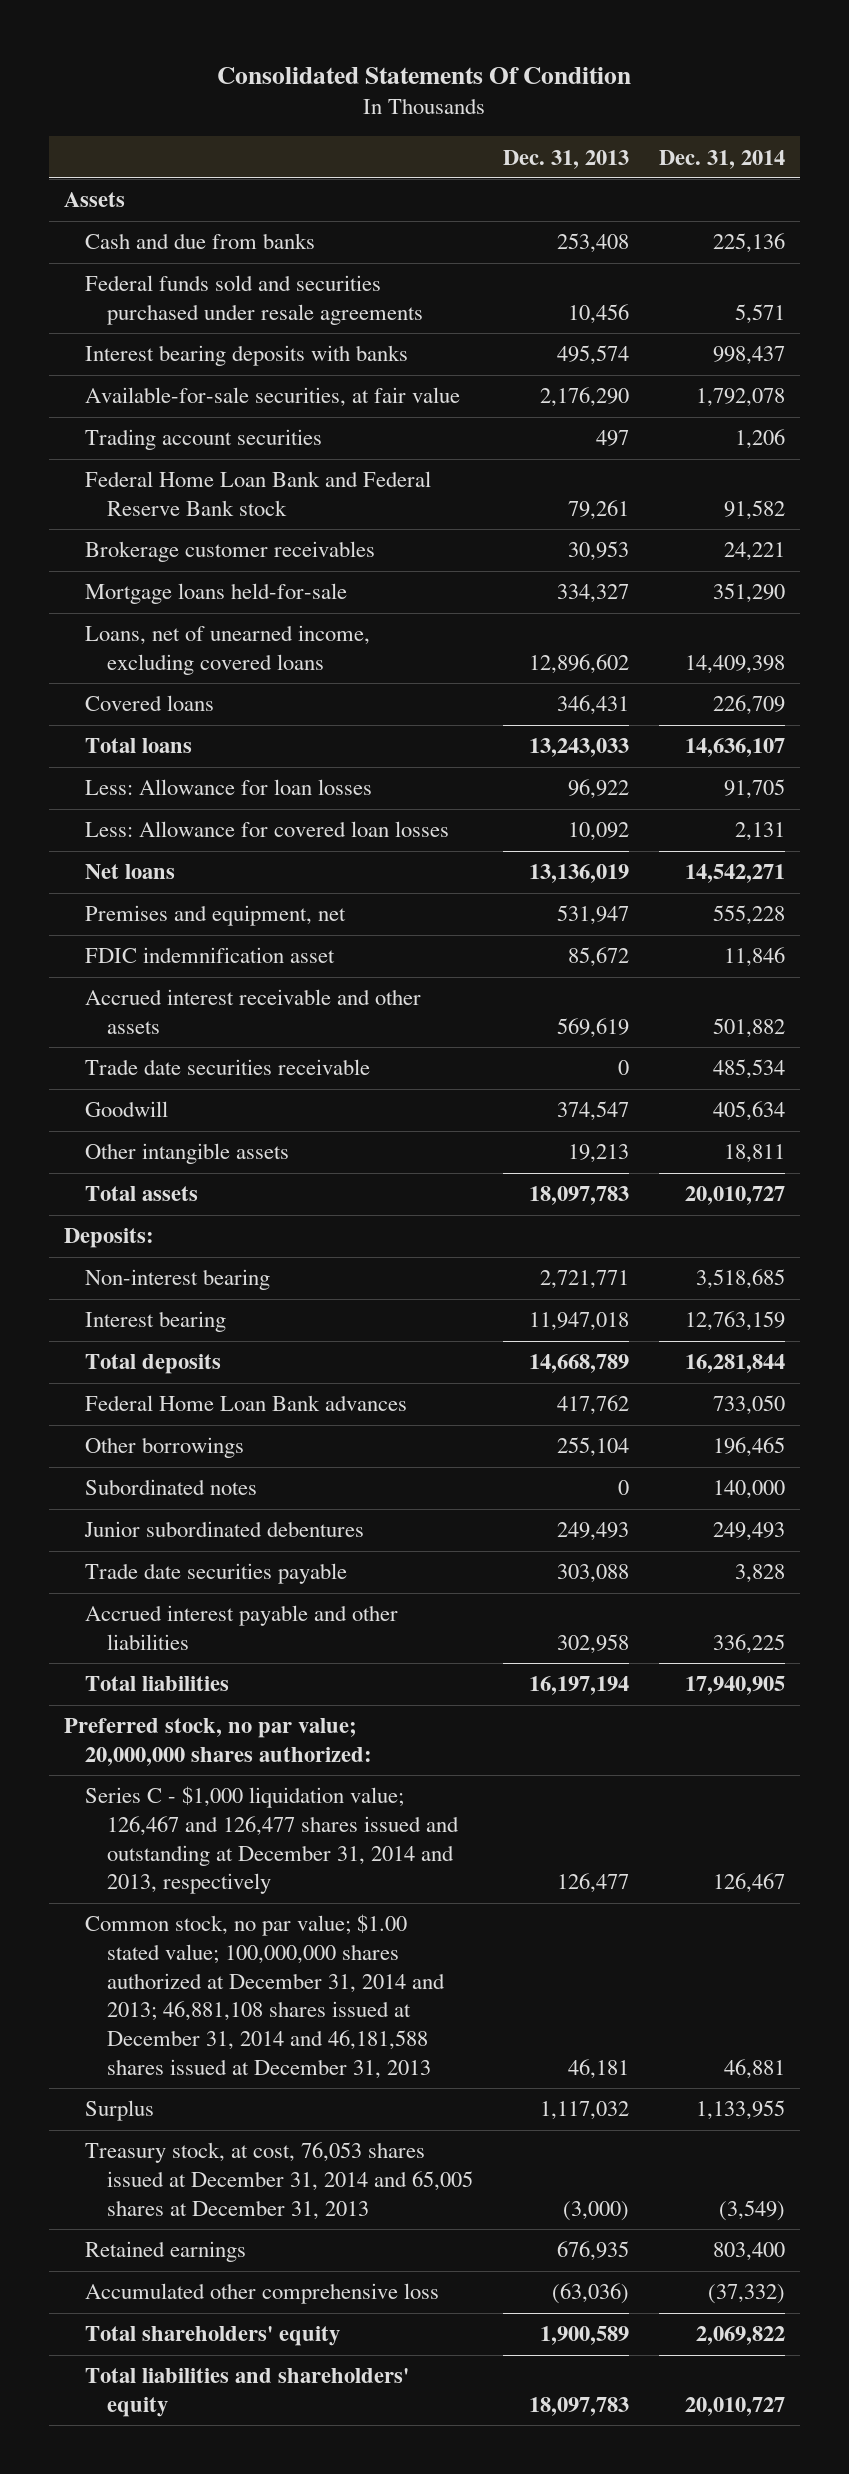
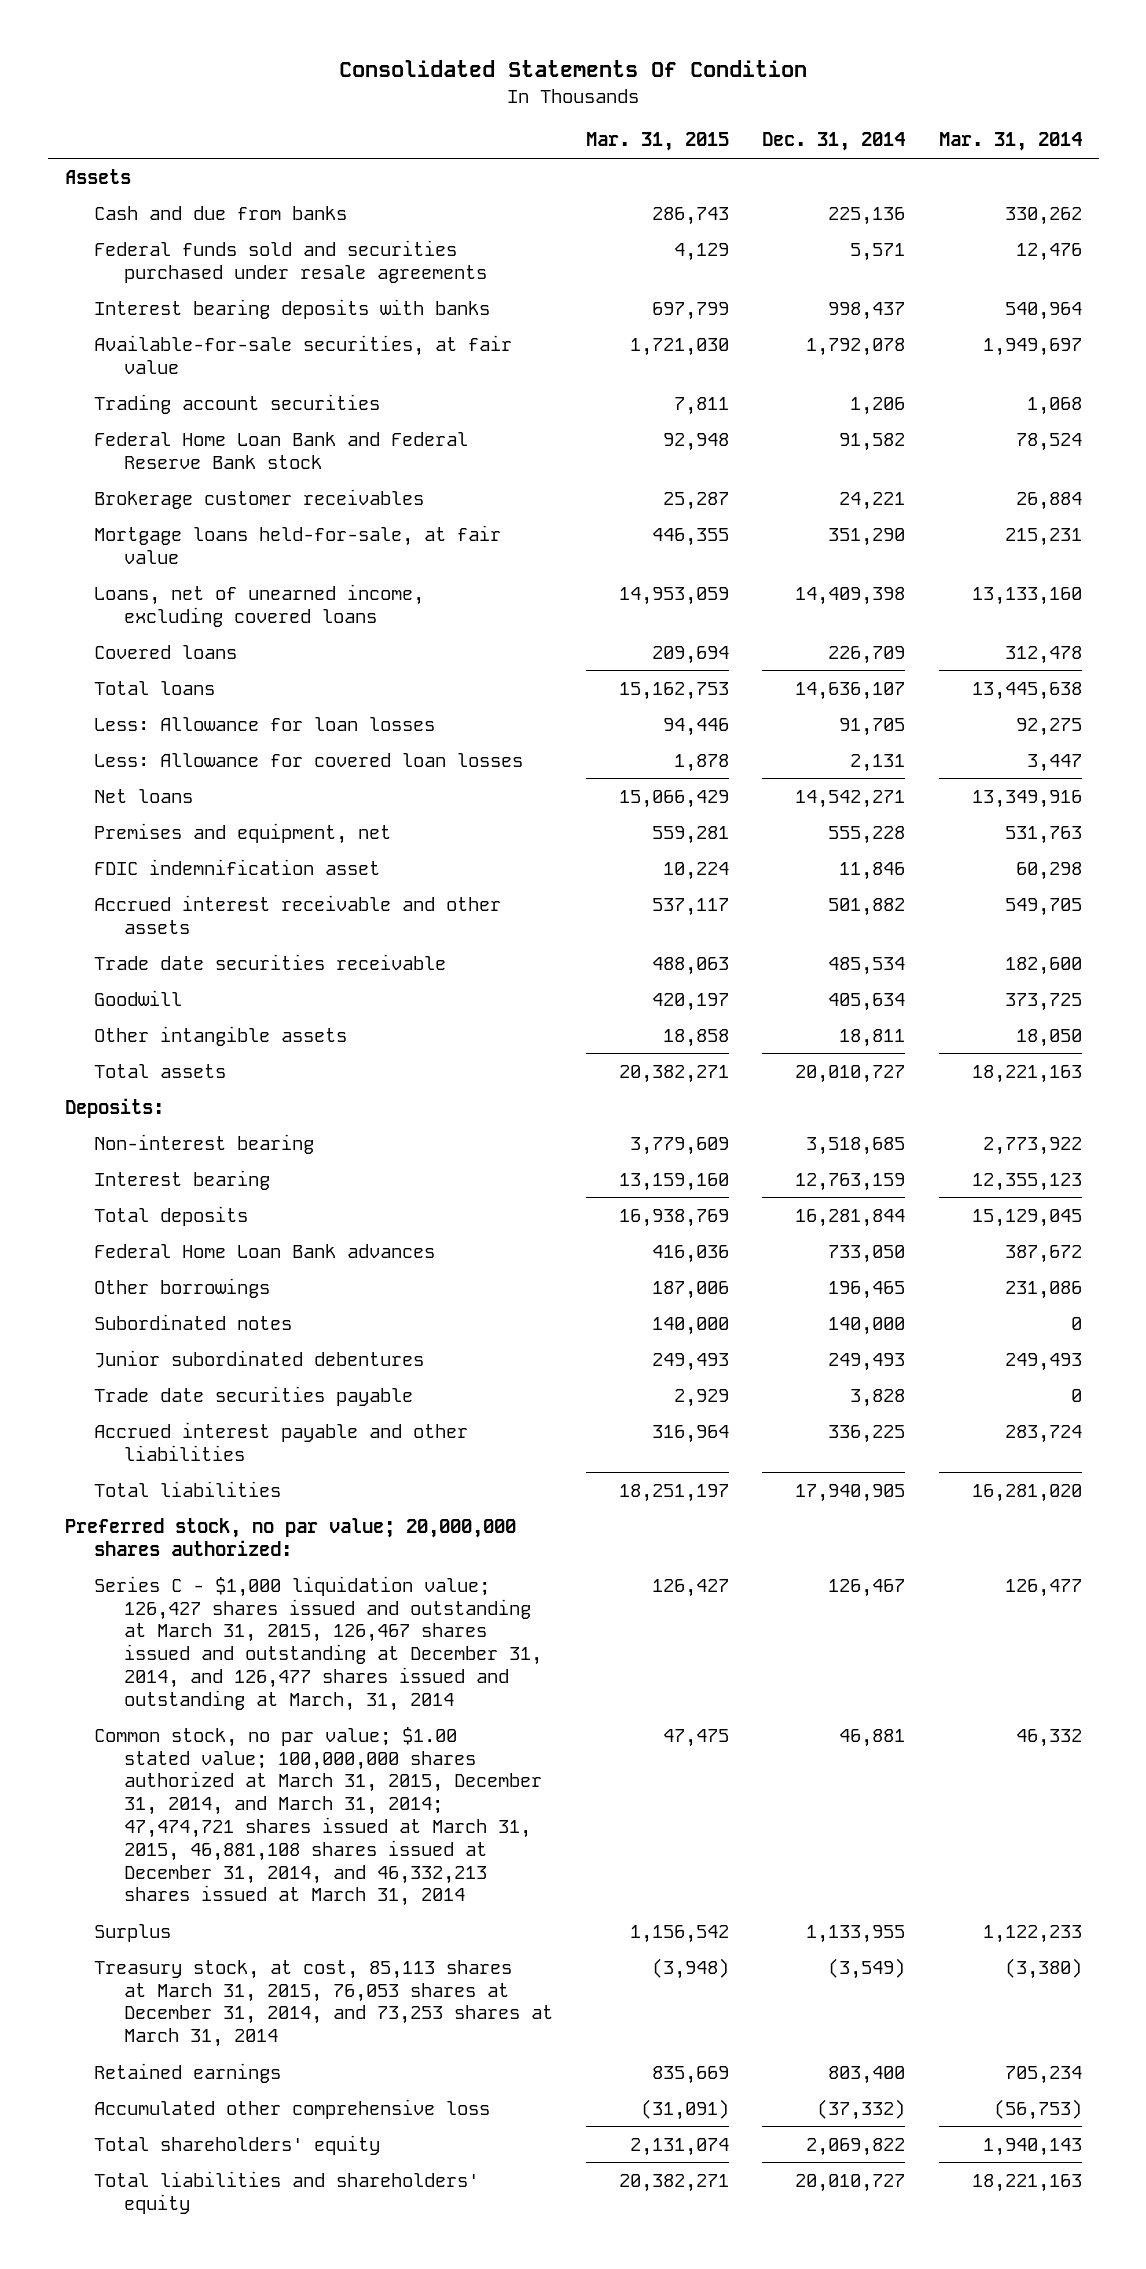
[502,149,629,169] Dec. 31, 2013 -> none
none -> [585,132,729,152] Mar. 31, 2015
none -> [938,132,1082,152] Mar. 31, 2014
[85,583,348,605] Mortgage loans held-for-sale -> [94,524,502,564] Mortgage loans held-for-sale, at fair value
[85,1786,459,1895] Series C - $1,000 liquidation value; 126,467 and 126,477 shares issued and outstanding at December 31, 2014 and 2013, respectively -> [94,1575,542,1711] Series C - $1,000 liquidation value; 126,427 shares issued and outstanding at March 31, 2015, 126,467 shares issued and outstanding at December 31, 2014, and 126,477 shares issued and outstanding at March, 31, 2014
[85,1914,445,2079] Common stock, no par value; $1.00 stated value; 100,000,000 shares authorized at December 31, 2014 and 2013; 46,881,108 shares issued at December 31, 2014 and 46,181,588 shares issued at December 31, 2013 -> [94,1726,542,1907] Common stock, no par value; $1.00 stated value; 100,000,000 shares authorized at March 31, 2015, December 31, 2014, and March 31, 2014; 47,474,721 shares issued at March 31, 2015, 46,881,108 shares issued at December 31, 2014, and 46,332,213 shares issued at March 31, 2014
[85,2142,473,2220] Treasury stock, at cost, 76,053 shares issued at December 31, 2014 and 65,005 shares at December 31, 2013 -> [94,1959,553,2048] Treasury stock, at cost, 85,113 shares at March 31, 2015, 76,053 shares at December 31, 2014, and 73,253 shares at March 31, 2014

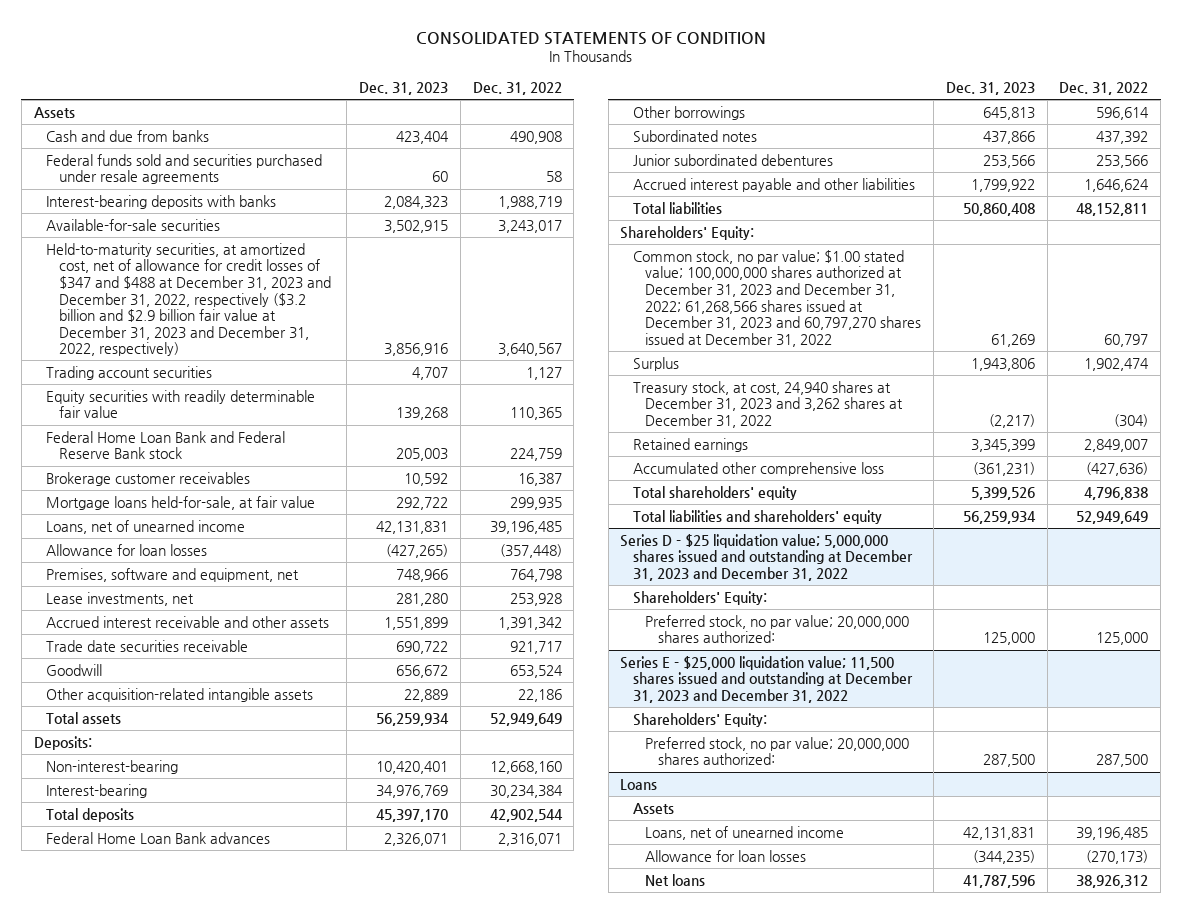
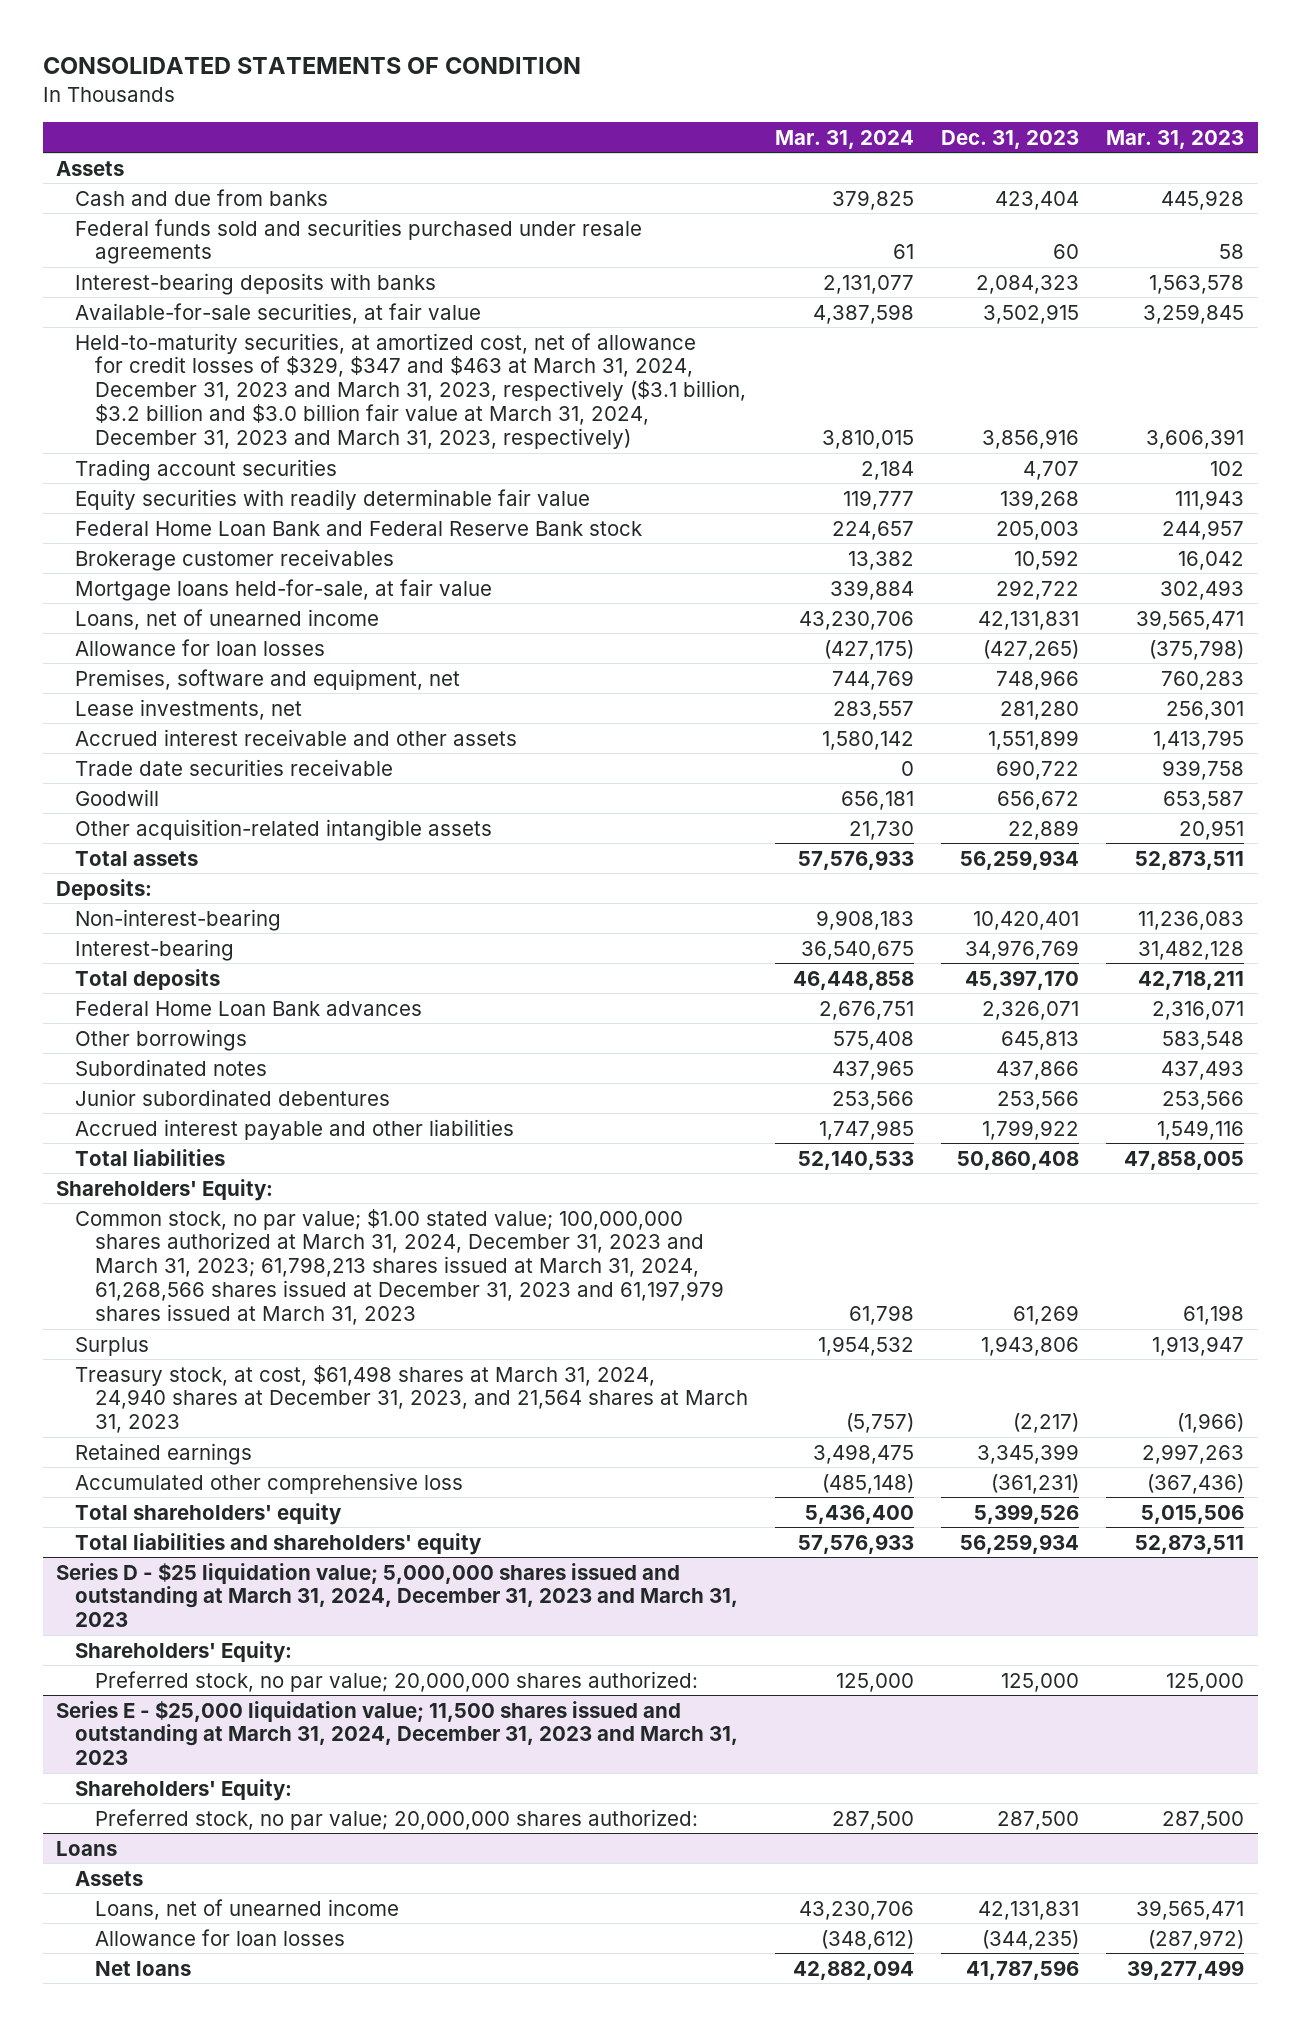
[472,81,562,95] Dec. 31, 2022 -> none
none -> [774,129,914,149] Mar. 31, 2024
none -> [1106,129,1245,149] Mar. 31, 2023
[46,218,221,231] Available-for-sale securities -> [75,302,482,324] Available-for-sale securities, at fair value
[46,242,331,357] Held-to-maturity securities, at amortized cost, net of allowance for credit losses of $347 and $488 at December 31, 2023 and December 31, 2022, respectively ($3.2 billion and $2.9 billion fair value at December 31, 2023 and December 31, 2022, respectively) -> [75,332,746,449] Held-to-maturity securities, at amortized cost, net of allowance for credit losses of $329, $347 and $463 at March 31, 2024, December 31, 2023 and March 31, 2023, respectively ($3.1 billion, $3.2 billion and $3.0 billion fair value at March 31, 2024, December 31, 2023 and March 31, 2023, respectively)
[632,249,922,347] Common stock, no par value; $1.00 stated value; 100,000,000 shares authorized at December 31, 2023 and December 31, 2022; 61,268,566 shares issued at December 31, 2023 and 60,797,270 shares issued at December 31, 2022 -> [75,1208,724,1325] Common stock, no par value; $1.00 stated value; 100,000,000 shares authorized at March 31, 2024, December 31, 2023 and March 31, 2023; 61,798,213 shares issued at March 31, 2024, 61,268,566 shares issued at December 31, 2023 and 61,197,979 shares issued at March 31, 2023
[632,380,904,429] Treasury stock, at cost, 24,940 shares at December 31, 2023 and 3,262 shares at December 31, 2022 -> [75,1364,748,1434] Treasury stock, at cost, $61,498 shares at March 31, 2024, 24,940 shares at December 31, 2023, and 21,564 shares at March 31, 2023
[620,533,913,582] Series D - $25 liquidation value; 5,000,000 shares issued and outstanding at December 31, 2023 and December 31, 2022 -> [56,1562,739,1628] Series D - $25 liquidation value; 5,000,000 shares issued and outstanding at March 31, 2024, December 31, 2023 and March 31, 2023
[620,655,913,704] Series E - $25,000 liquidation value; 11,500 shares issued and outstanding at December 31, 2023 and December 31, 2022 -> [56,1700,739,1766] Series E - $25,000 liquidation value; 11,500 shares issued and outstanding at March 31, 2024, December 31, 2023 and March 31, 2023

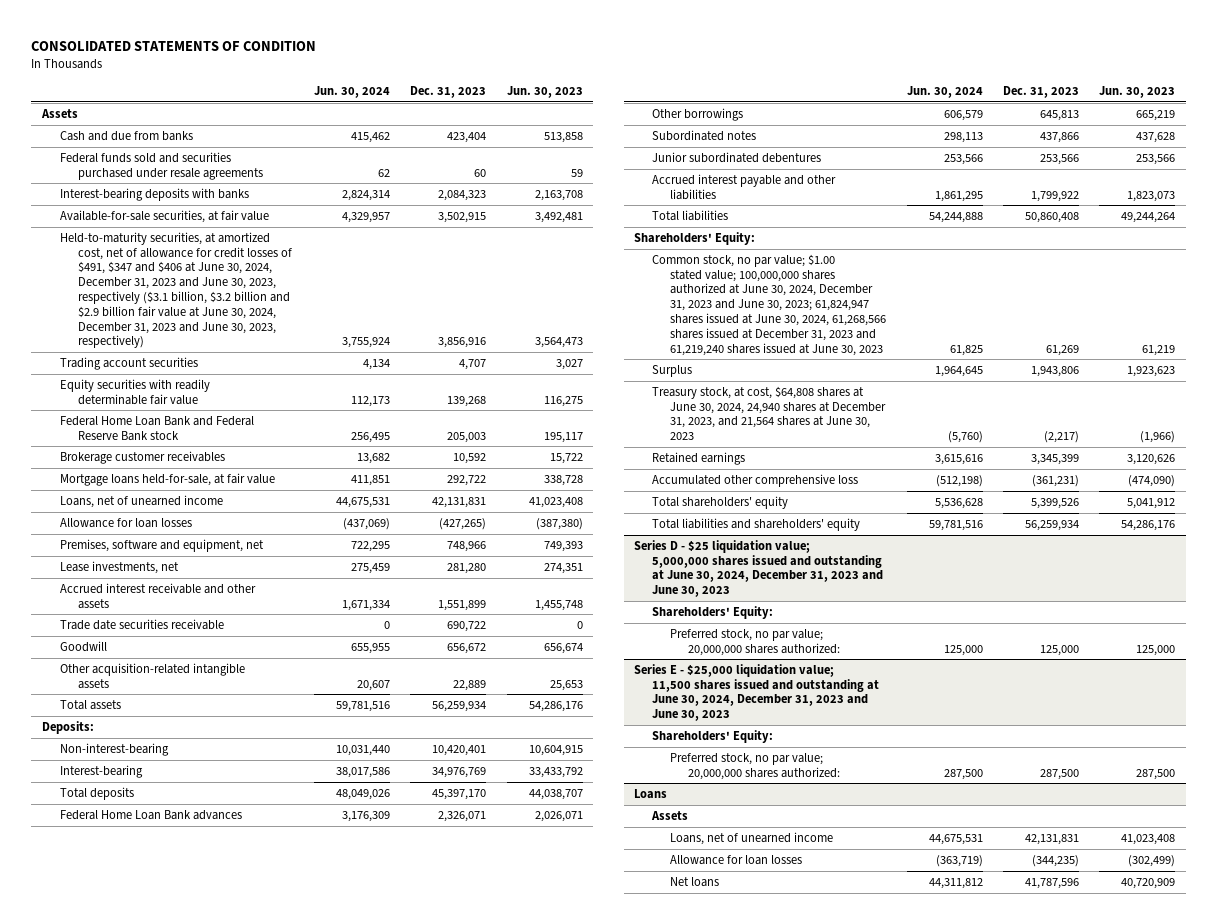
[774,129,914,149] Mar. 31, 2024 -> none
[1106,129,1245,149] Mar. 31, 2023 -> none
none -> [313,86,390,99] Jun. 30, 2024
none -> [506,86,583,99] Jun. 30, 2023
[75,332,746,449] Held-to-maturity securities, at amortized cost, net of allowance for credit losses of $329, $347 and $463 at March 31, 2024, December 31, 2023 and March 31, 2023, respectively ($3.1 billion, $3.2 billion and $3.0 billion fair value at March 31, 2024, December 31, 2023 and March 31, 2023, respectively) -> [59,231,292,349] Held-to-maturity securities, at amortized cost, net of allowance for credit losses of $491, $347 and $406 at June 30, 2024, December 31, 2023 and June 30, 2023, respectively ($3.1 billion, $3.2 billion and $2.9 billion fair value at June 30, 2024, December 31, 2023 and June 30, 2023, respectively)
[75,1208,724,1325] Common stock, no par value; $1.00 stated value; 100,000,000 shares authorized at March 31, 2024, December 31, 2023 and March 31, 2023; 61,798,213 shares issued at March 31, 2024, 61,268,566 shares issued at December 31, 2023 and 61,197,979 shares issued at March 31, 2023 -> [652,253,887,356] Common stock, no par value; $1.00 stated value; 100,000,000 shares authorized at June 30, 2024, December 31, 2023 and June 30, 2023; 61,824,947 shares issued at June 30, 2024, 61,268,566 shares issued at December 31, 2023 and 61,219,240 shares issued at June 30, 2023
[75,1364,748,1434] Treasury stock, at cost, $61,498 shares at March 31, 2024, 24,940 shares at December 31, 2023, and 21,564 shares at March 31, 2023 -> [652,385,887,441] Treasury stock, at cost, $64,808 shares at June 30, 2024, 24,940 shares at December 31, 2023, and 21,564 shares at June 30, 2023
[56,1562,739,1628] Series D - $25 liquidation value; 5,000,000 shares issued and outstanding at March 31, 2024, December 31, 2023 and March 31, 2023 -> [634,539,884,598] Series D - $25 liquidation value; 5,000,000 shares issued and outstanding at June 30, 2024, December 31, 2023 and June 30, 2023
[56,1700,739,1766] Series E - $25,000 liquidation value; 11,500 shares issued and outstanding at March 31, 2024, December 31, 2023 and March 31, 2023 -> [634,663,880,722] Series E - $25,000 liquidation value; 11,500 shares issued and outstanding at June 30, 2024, December 31, 2023 and June 30, 2023

